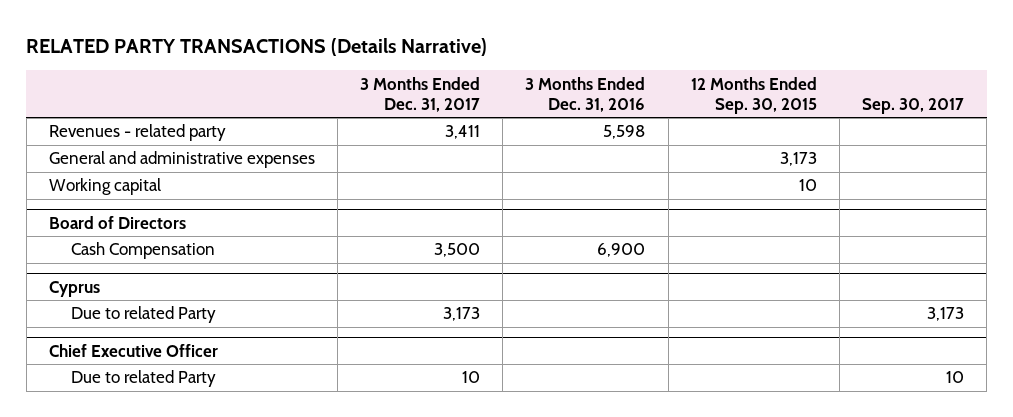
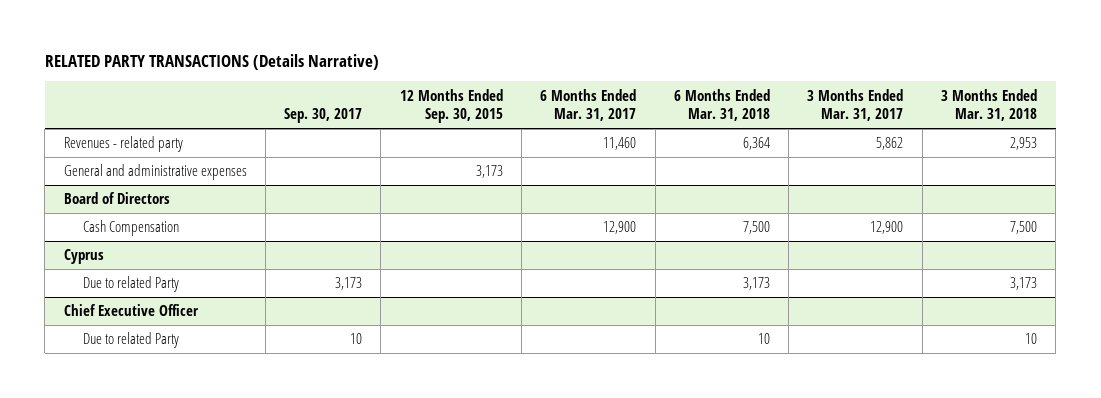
[360,76,481,112] 3 Months Ended Dec. 31, 2017 -> none
[525,76,646,112] 3 Months Ended Dec. 31, 2016 -> none
none -> [540,88,637,122] 6 Months Ended Mar. 31, 2017
none -> [673,88,770,122] 6 Months Ended Mar. 31, 2018
none -> [807,88,904,122] 3 Months Ended Mar. 31, 2017
none -> [940,88,1037,122] 3 Months Ended Mar. 31, 2018
[48,178,161,196] Working capital -> none

